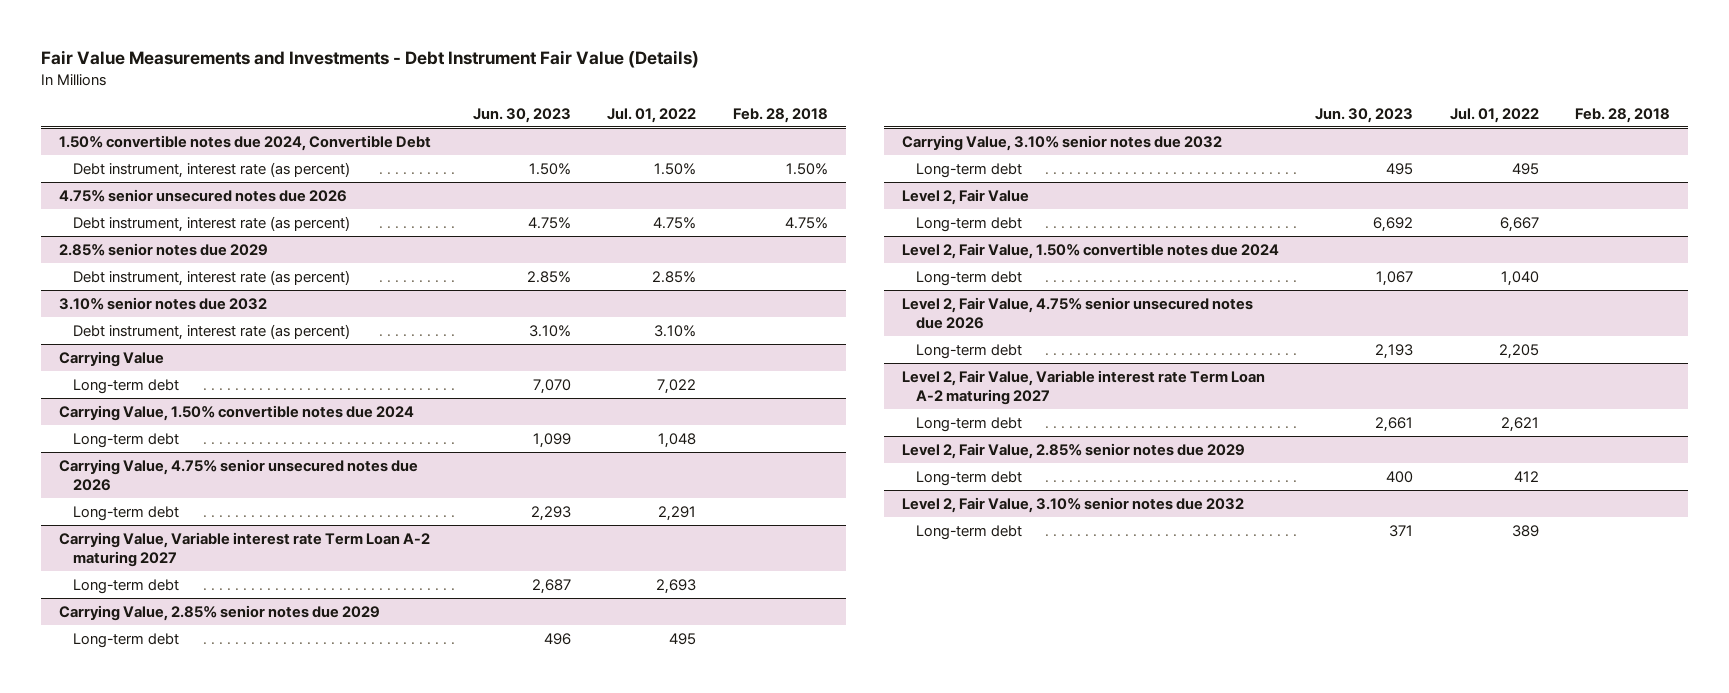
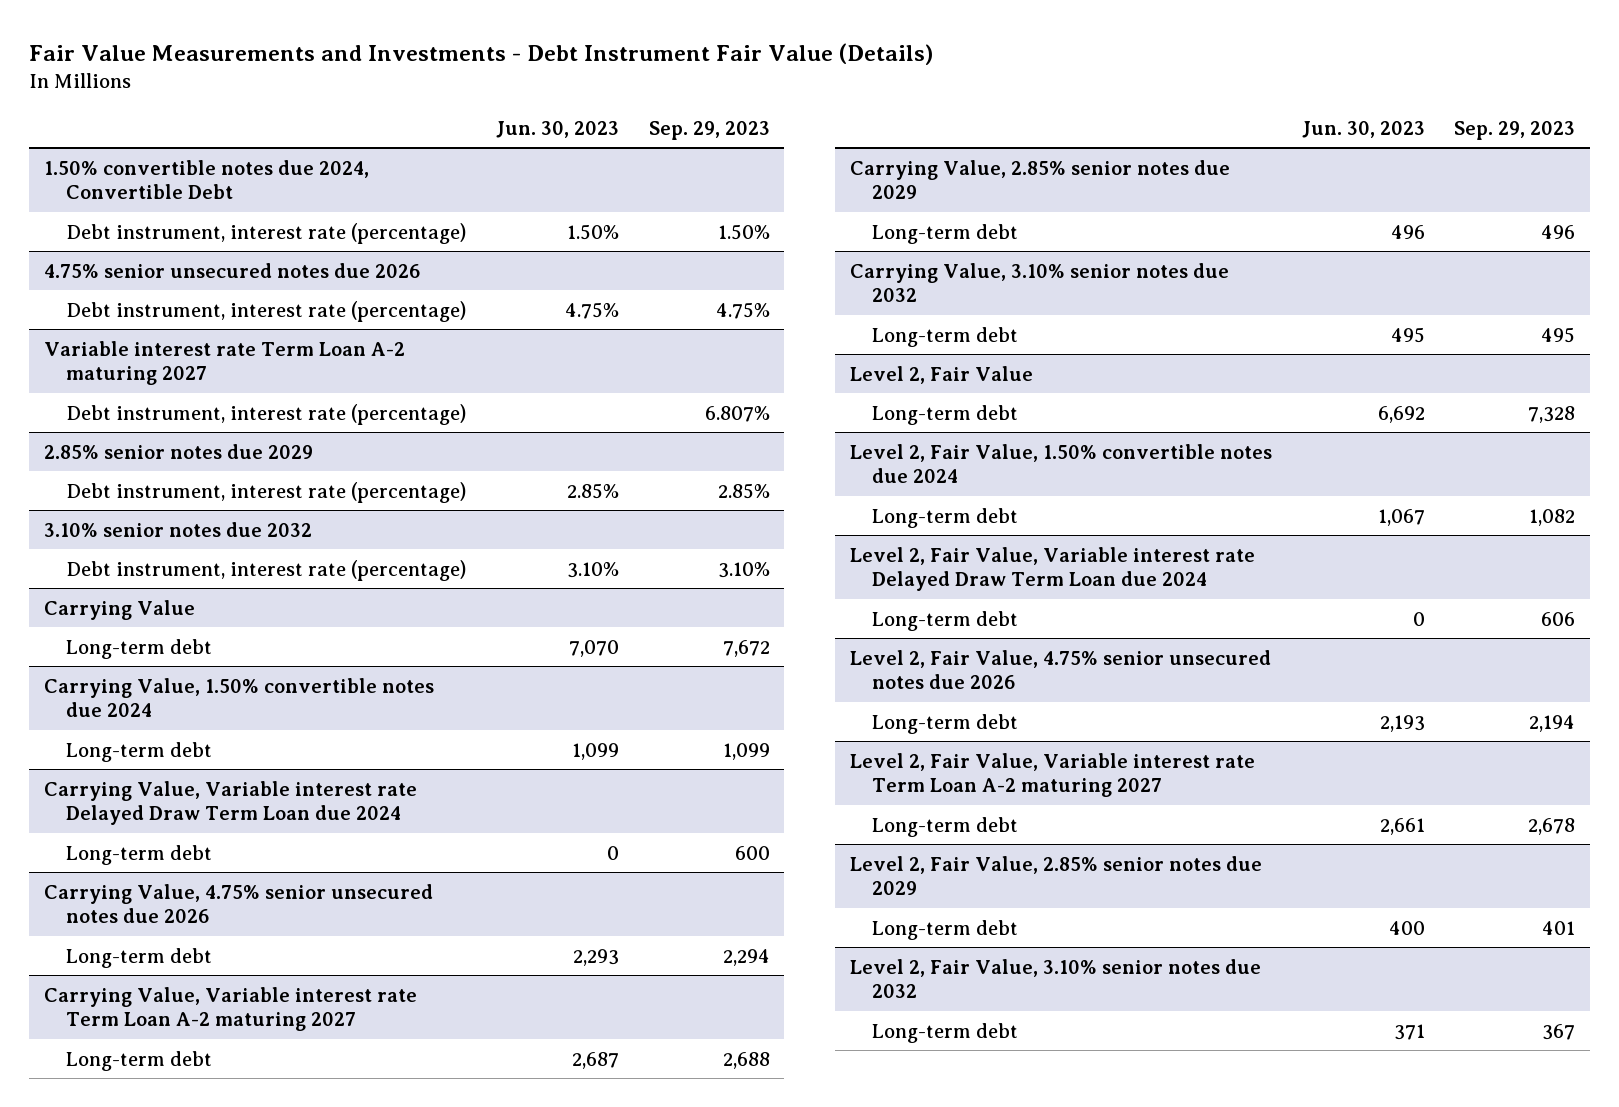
[607,107,697,123] Jul. 01, 2022 -> none
[732,107,828,123] Feb. 28, 2018 -> none
none -> [648,120,770,140] Sep. 29, 2023
[73,161,351,178] Debt instrument, interest rate (as percent) -> [66,222,467,244] Debt instrument, interest rate (percentage)
[73,215,351,232] Debt instrument, interest rate (as percent) -> [66,300,467,322] Debt instrument, interest rate (percentage)
none -> [44,340,406,386] Variable interest rate Term Loan A-2 maturing 2027
none -> [66,403,467,425] Debt instrument, interest rate (percentage)
[73,269,351,286] Debt instrument, interest rate (as percent) -> [66,481,467,503] Debt instrument, interest rate (percentage)
[73,323,351,340] Debt instrument, interest rate (as percent) -> [66,559,467,581] Debt instrument, interest rate (percentage)
none -> [44,780,418,826] Carrying Value, Variable interest rate Delayed Draw Term Loan due 2024
none -> [66,844,213,865] Long-term debt
none -> [849,546,1255,592] Level 2, Fair Value, Variable interest rate Delayed Draw Term Loan due 2024
none -> [871,610,1018,631] Long-term debt

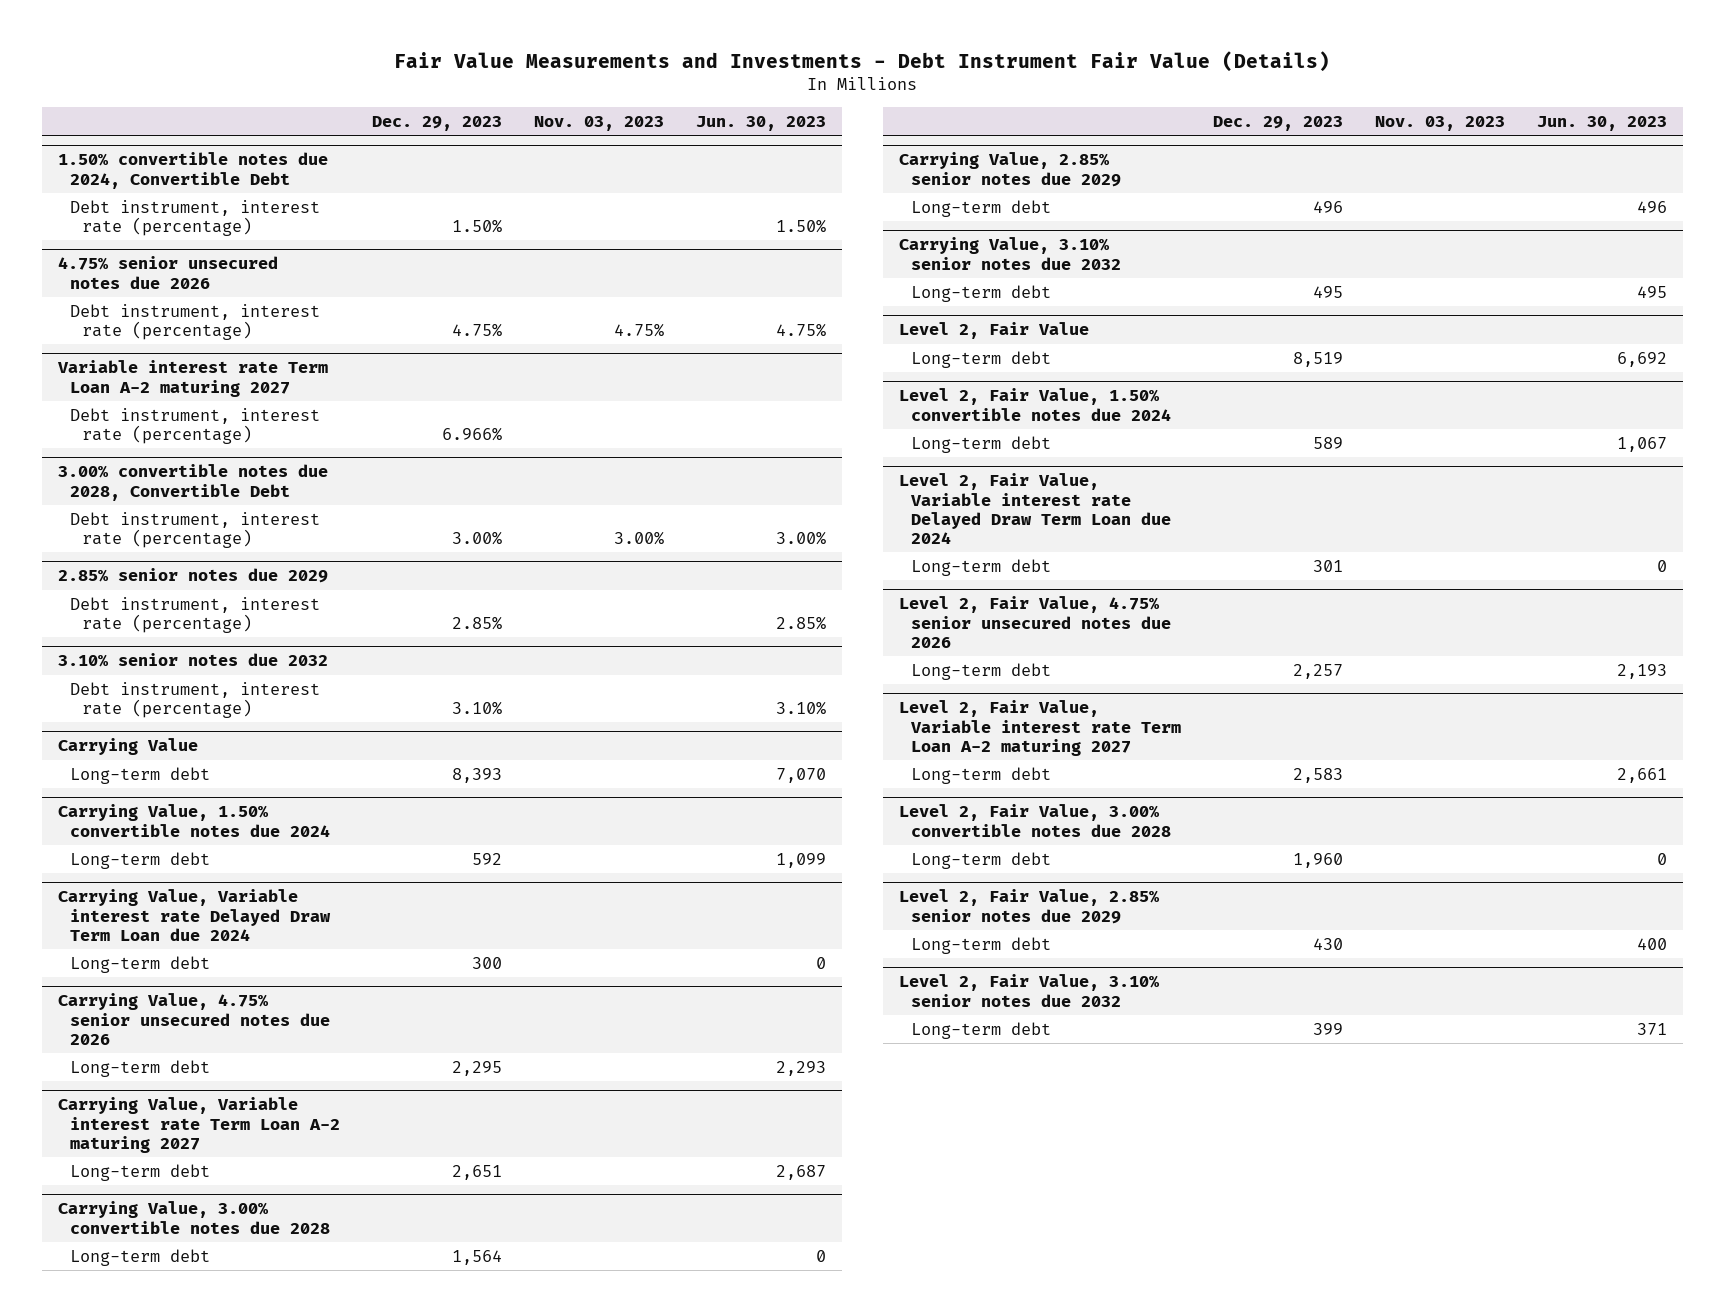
[648,120,770,140] Sep. 29, 2023 -> none
none -> [372,115,503,131] Dec. 29, 2023
none -> [534,115,665,131] Nov. 03, 2023
none -> [58,464,329,501] 3.00% convertible notes due 2028, Convertible Debt
none -> [70,511,321,548] Debt instrument, interest rate (percentage)
none -> [58,1201,331,1234] Carrying Value, 3.00% convertible notes due 2028
none -> [70,1248,211,1266] Long-term debt
none -> [899,804,1172,837] Level 2, Fair Value, 3.00% convertible notes due 2028
none -> [911,851,1052,869] Long-term debt

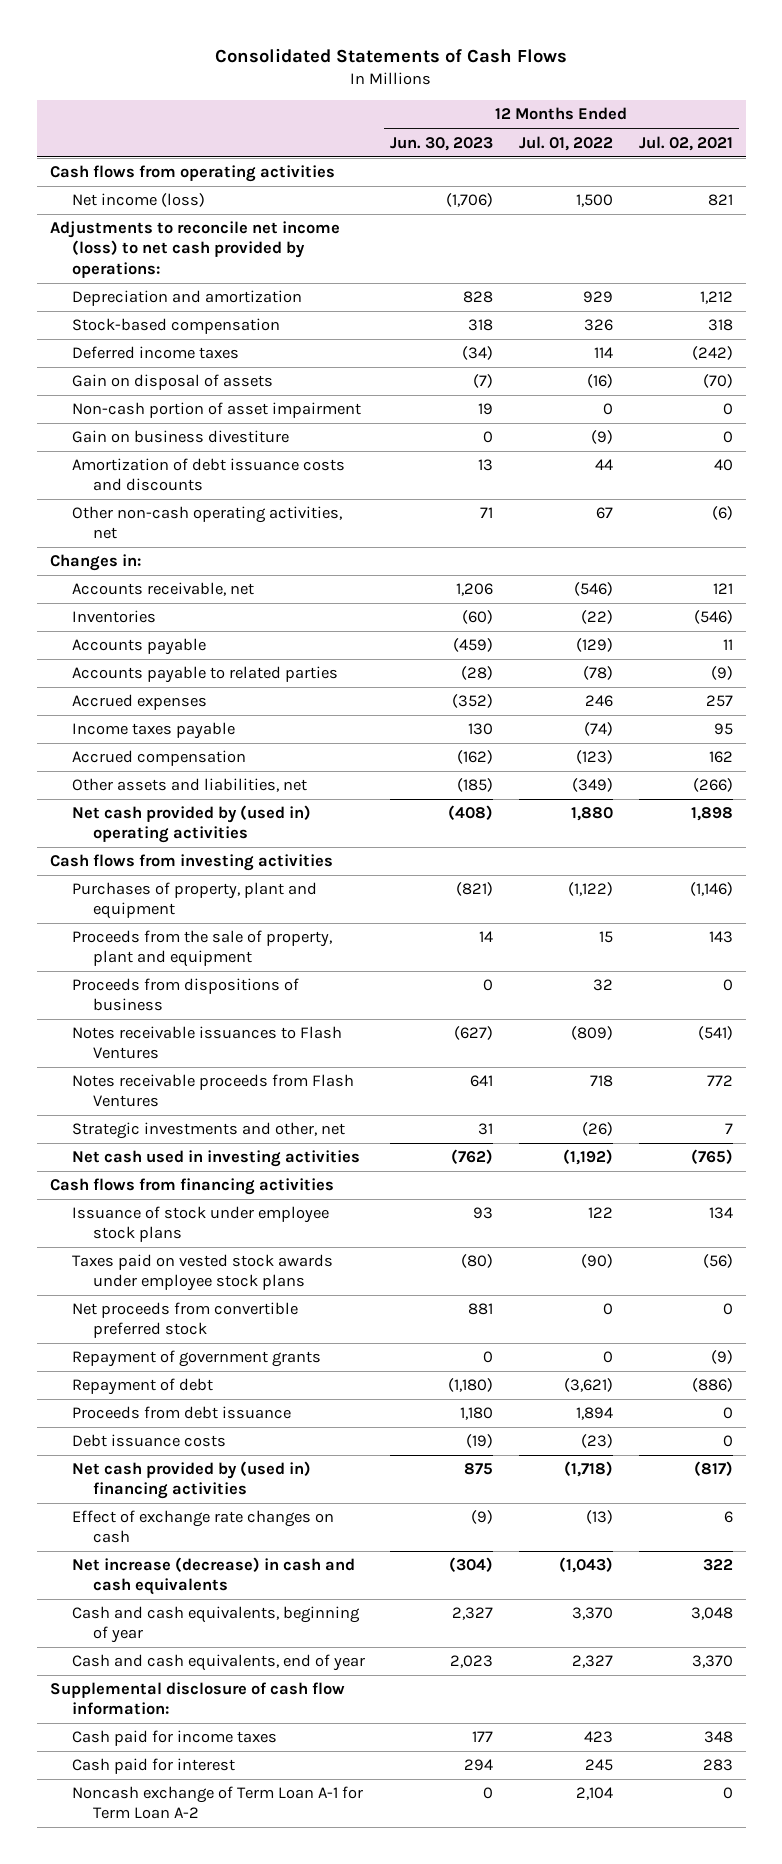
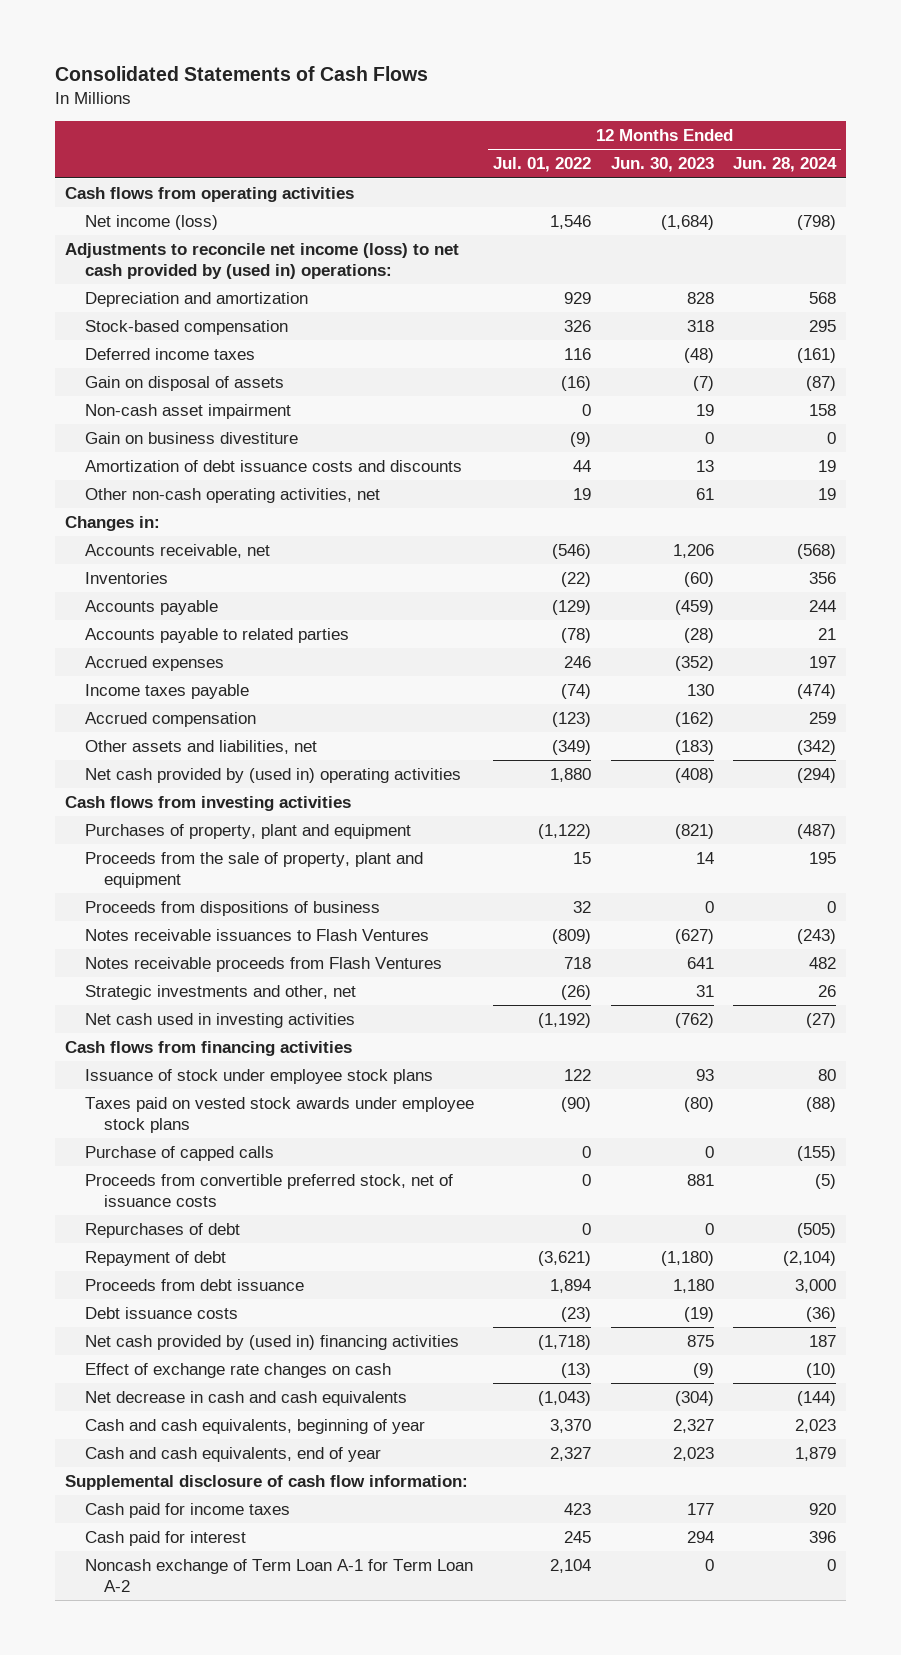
[638,135,733,151] Jul. 02, 2021 -> none
none -> [733,157,838,173] Jun. 28, 2024
[446,193,494,208] (1,706) -> [660,215,714,231] (1,684)
[575,194,613,208] 1,500 -> [550,215,592,230] 1,546
[49,221,340,278] Adjustments to reconcile net income (loss) to net cash provided by operations: -> [64,243,459,279] Adjustments to reconcile net income (loss) to net cash provided by (used in) operations:
[462,346,494,361] (34) -> [683,348,714,364] (48)
[593,347,613,359] 114 -> [564,348,592,361] 116
[71,402,361,419] Non-cash portion of asset impairment -> [84,404,291,420] Non-cash asset impairment
[480,507,494,519] 71 -> [695,488,714,501] 61
[595,507,613,520] 67 -> [573,488,592,501] 19
[457,778,494,793] (185) -> [674,740,714,756] (183)
[71,1350,321,1368] Repayment of government grants -> none
none -> [84,1146,274,1162] Purchase of capped calls
[71,1302,298,1339] Net proceeds from convertible preferred stock -> [84,1174,453,1207] Proceeds from convertible preferred stock, net of issuance costs
none -> [84,1223,240,1239] Repurchases of debt
[71,1557,355,1596] Net increase (decrease) in cash and cash equivalents -> [84,1391,407,1407] Net decrease in cash and cash equivalents

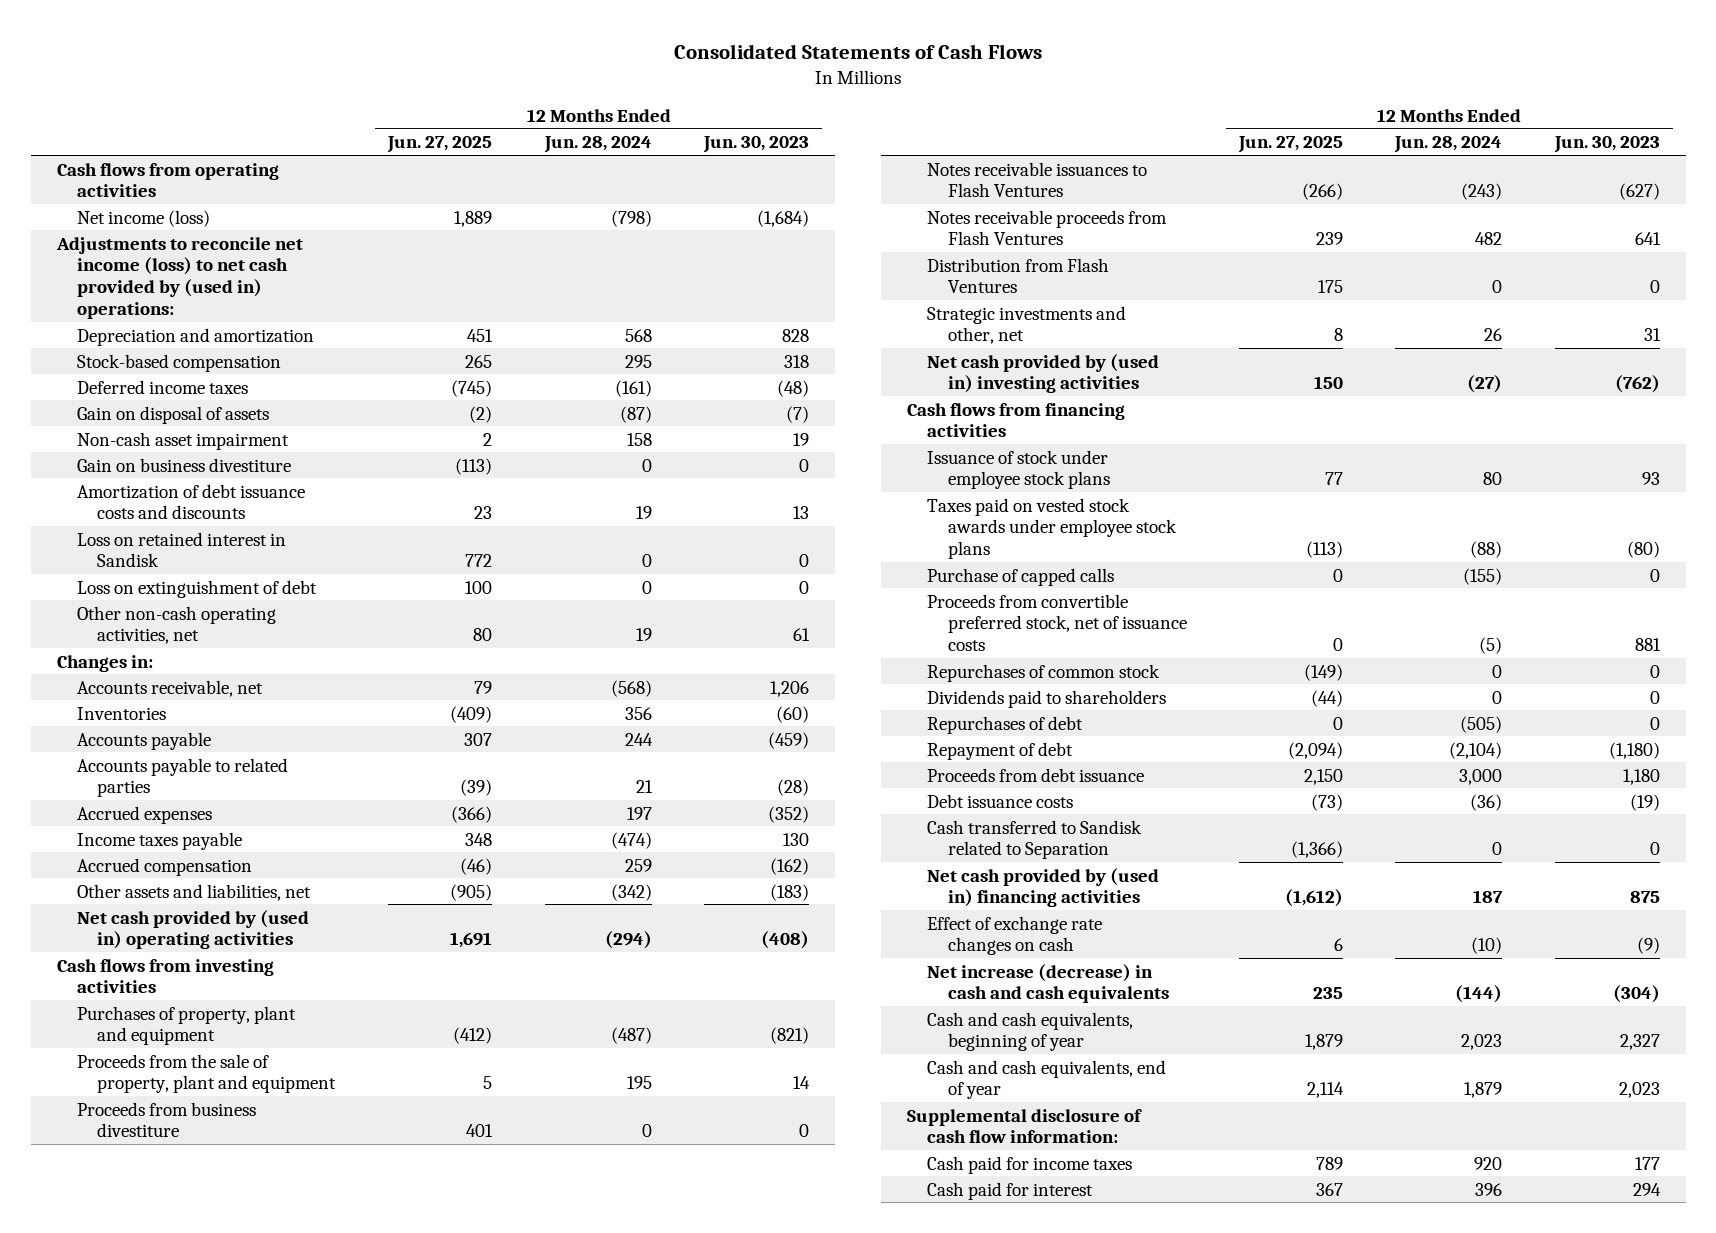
[493,157,592,173] Jul. 01, 2022 -> none
none -> [387,136,493,154] Jun. 27, 2025
none -> [76,531,286,568] Loss on retained interest in Sandisk
none -> [76,579,317,598] Loss on extinguishment of debt
[84,901,380,917] Proceeds from dispositions of business -> [76,1101,256,1138] Proceeds from business divestiture
none -> [927,257,1110,294] Distribution from Flash Ventures
[84,1013,355,1029] Net cash used in investing activities -> [927,353,1160,394] Net cash provided by (used in) investing activities
none -> [927,663,1161,682] Repurchases of common stock
none -> [927,689,1167,708] Dividends paid to shareholders
none -> [927,819,1143,860] Cash transferred to Sandisk related to Separation
[84,1391,407,1407] Net decrease in cash and cash equivalents -> [927,963,1169,1004] Net increase (decrease) in cash and cash equivalents
[84,1559,473,1592] Noncash exchange of Term Loan A-1 for Term Loan A-2 -> none

